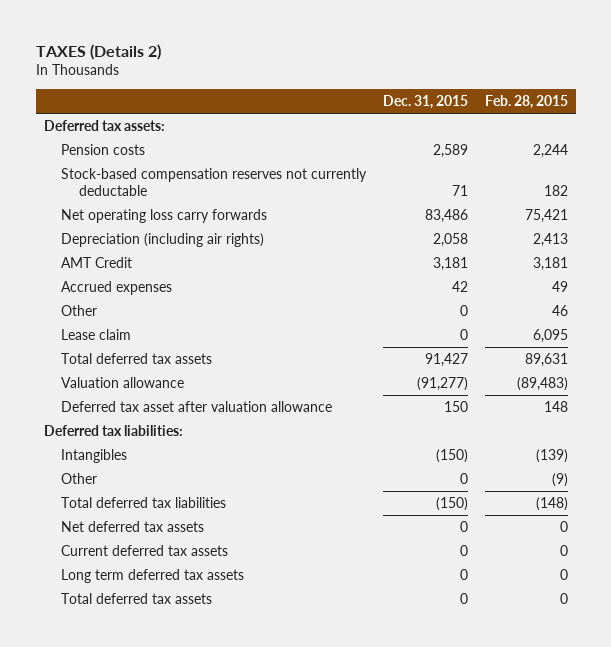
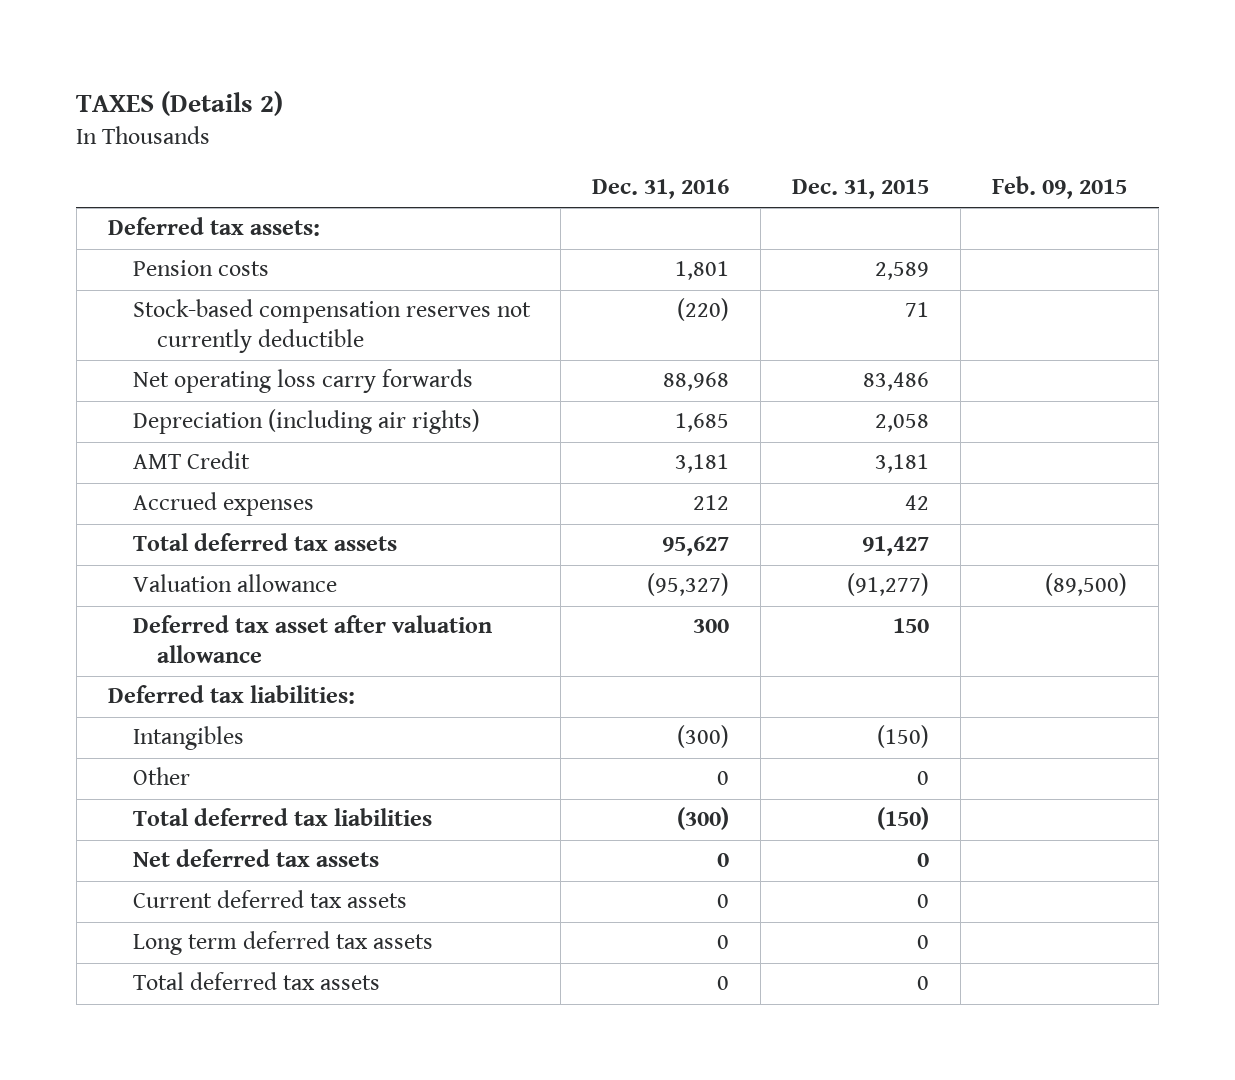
[484,95,568,110] Feb. 28, 2015 -> none
none -> [592,179,730,200] Dec. 31, 2016
none -> [992,176,1128,200] Feb. 09, 2015
[61,168,368,197] Stock-based compensation reserves not currently deductable -> [132,299,531,354] Stock-based compensation reserves not currently deductible
[61,305,98,317] Other -> none
[61,329,132,341] Lease claim -> none

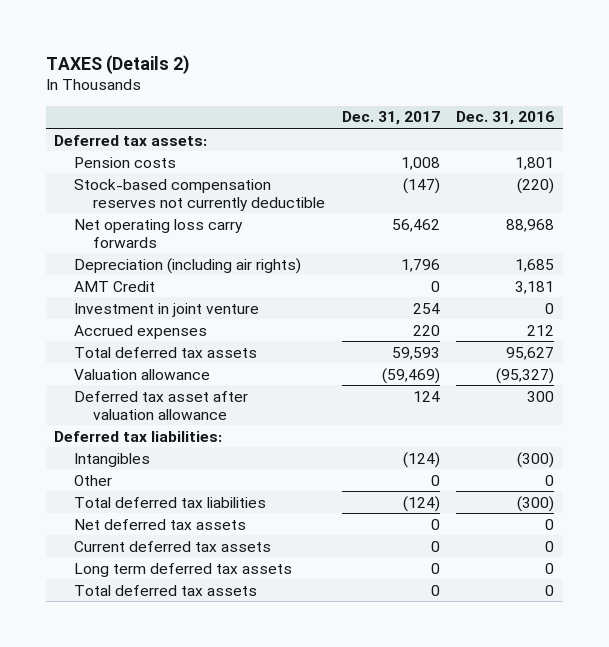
[792,179,930,200] Dec. 31, 2015 -> none
[992,176,1128,200] Feb. 09, 2015 -> none
none -> [341,111,440,126] Dec. 31, 2017
none -> [73,302,259,317] Investment in joint venture

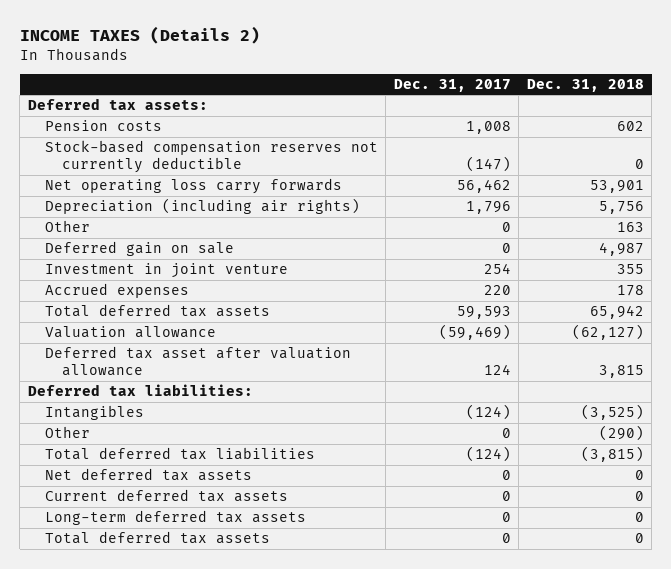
[45,54,190,74] TAXES (Details 2) -> [19,26,260,45] INCOME TAXES (Details 2)
[456,111,555,126] Dec. 31, 2016 -> none
none -> [526,78,644,92] Dec. 31, 2018
[73,280,155,292] AMT Credit -> none
none -> [44,220,90,233] Other
none -> [44,241,234,257] Deferred gain on sale
[73,562,292,577] Long term deferred tax assets -> [44,510,306,526] Long-term deferred tax assets

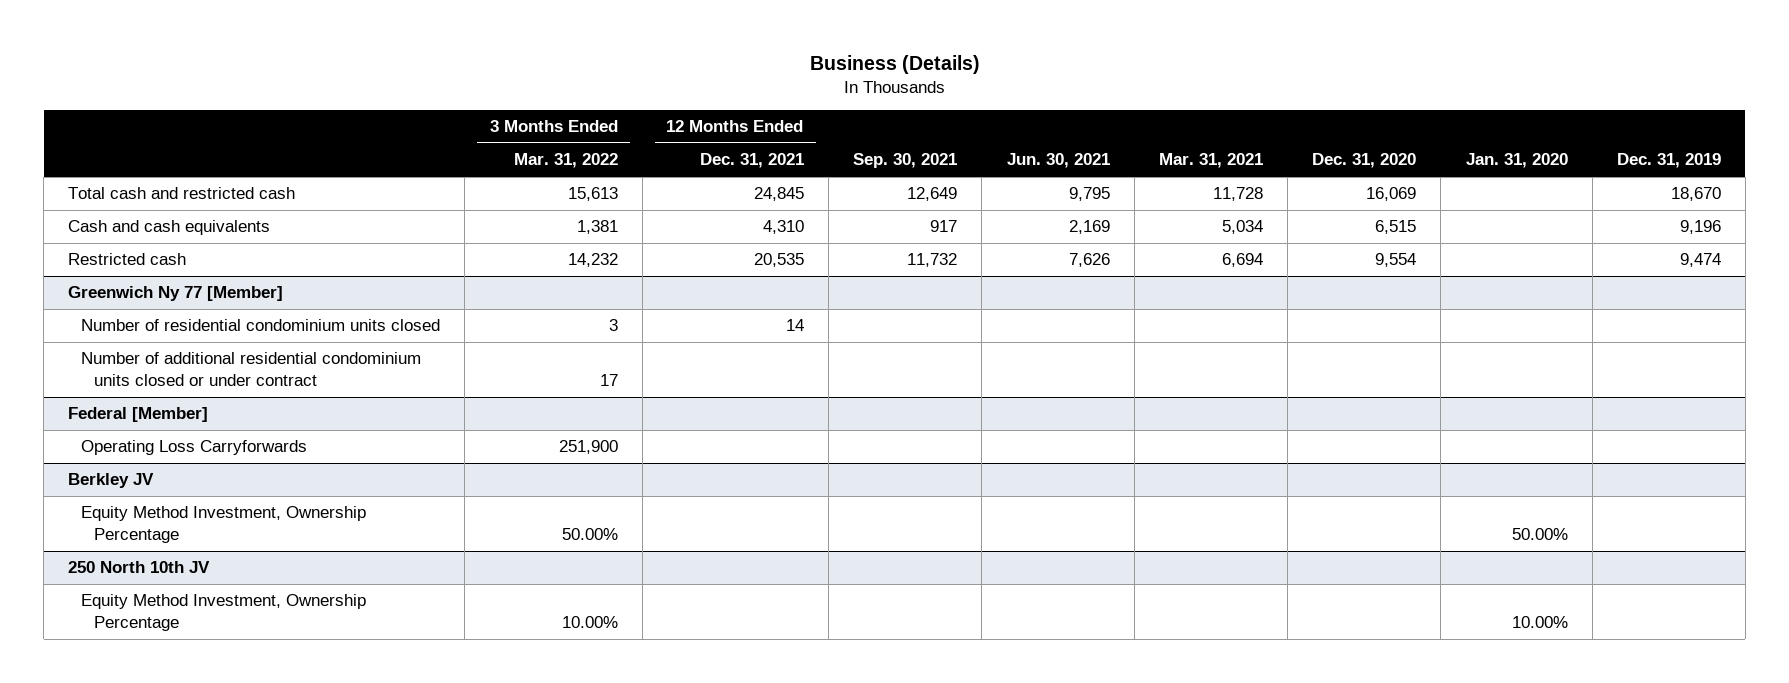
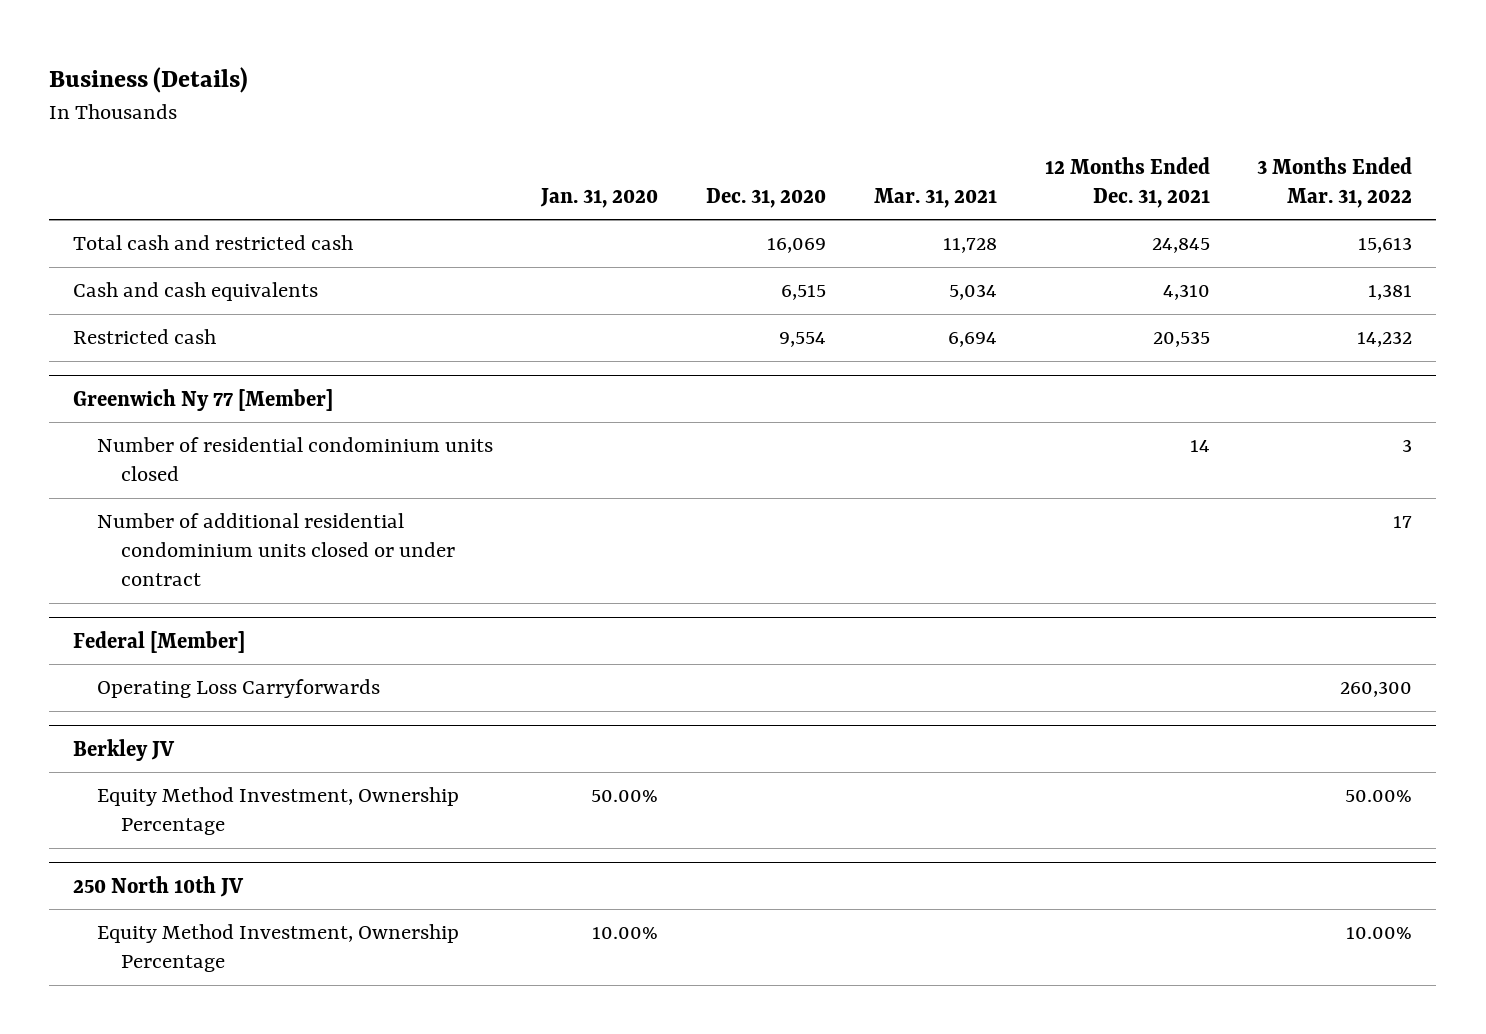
[853,153,958,169] Sep. 30, 2021 -> none
[1006,153,1110,169] Jun. 30, 2021 -> none
[1616,153,1721,169] Dec. 31, 2019 -> none
[558,440,618,455] 251,900 -> [1340,681,1413,698] 260,300

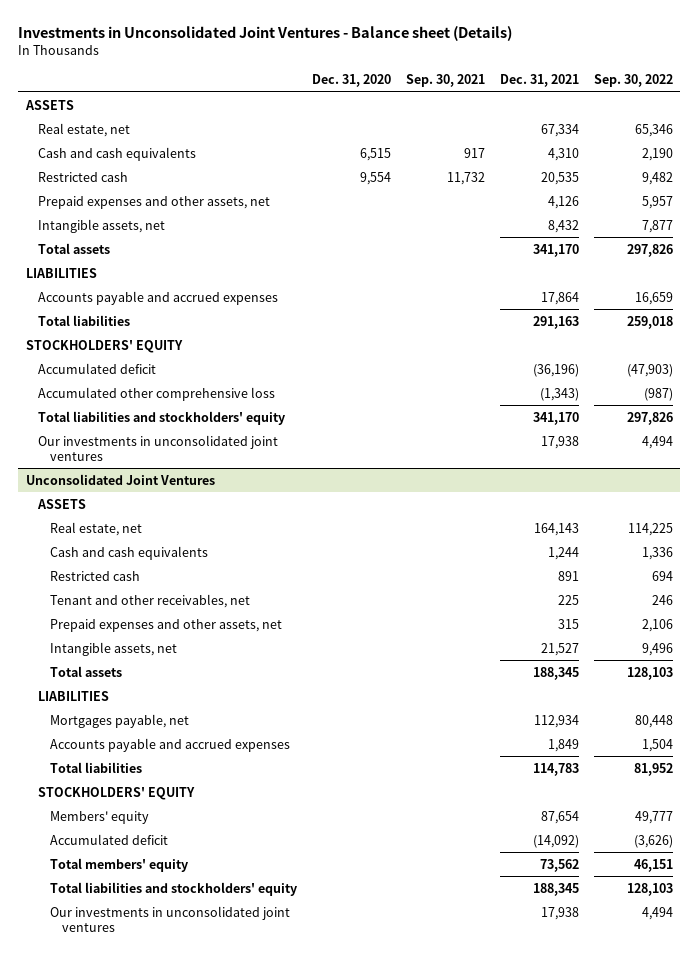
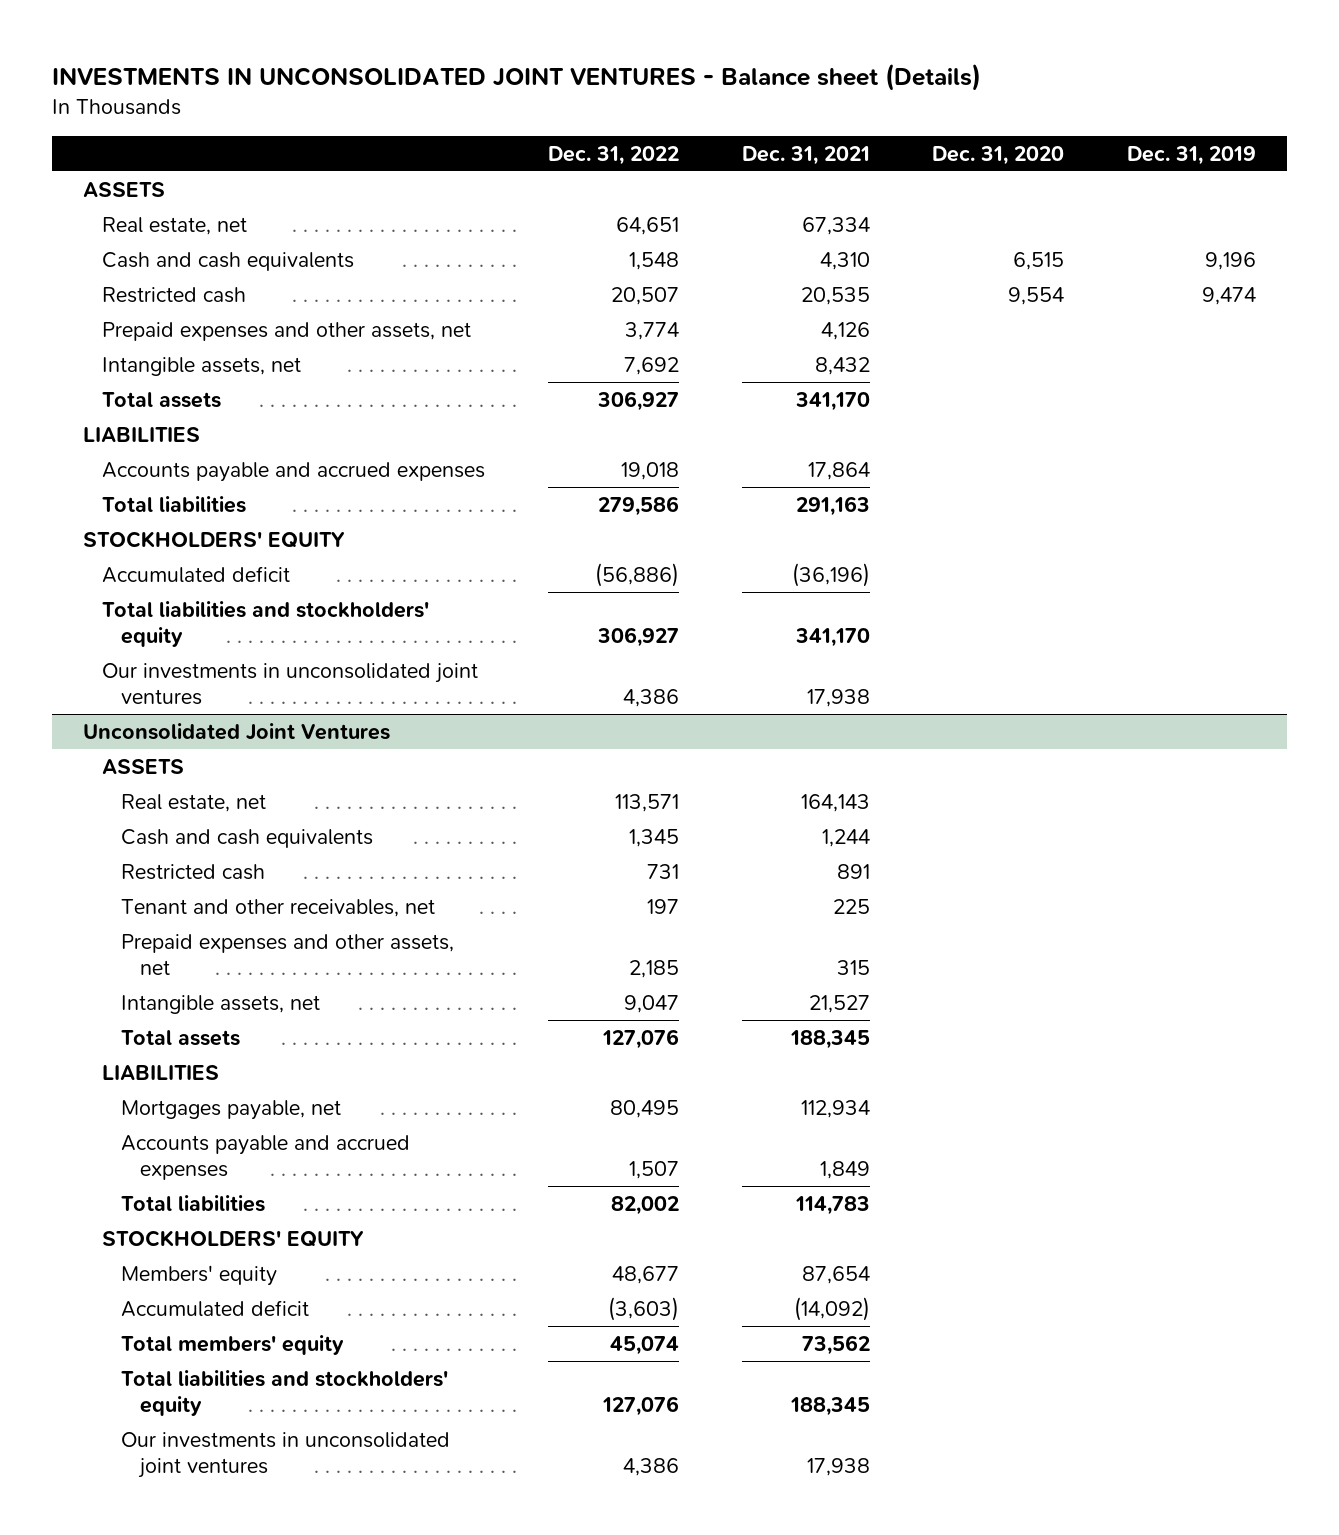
[18,25,513,41] Investments in Unconsolidated Joint Ventures - Balance sheet (Details) -> [52,63,982,92] INVESTMENTS IN UNCONSOLIDATED JOINT VENTURES - Balance sheet (Details)
[405,74,485,88] Sep. 30, 2021 -> none
[593,74,673,88] Sep. 30, 2022 -> none
none -> [547,145,679,165] Dec. 31, 2022
none -> [1126,145,1256,165] Dec. 31, 2019
[37,386,275,401] Accumulated other comprehensive loss -> none

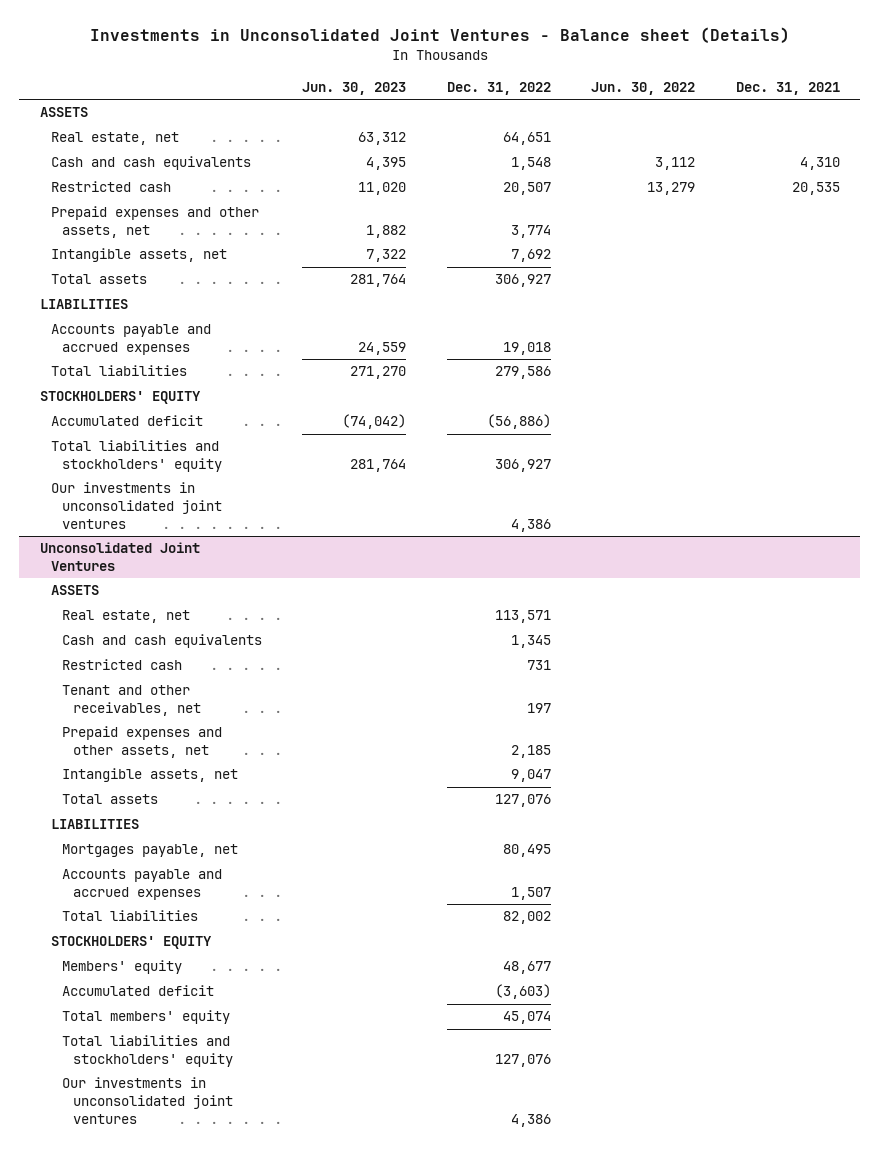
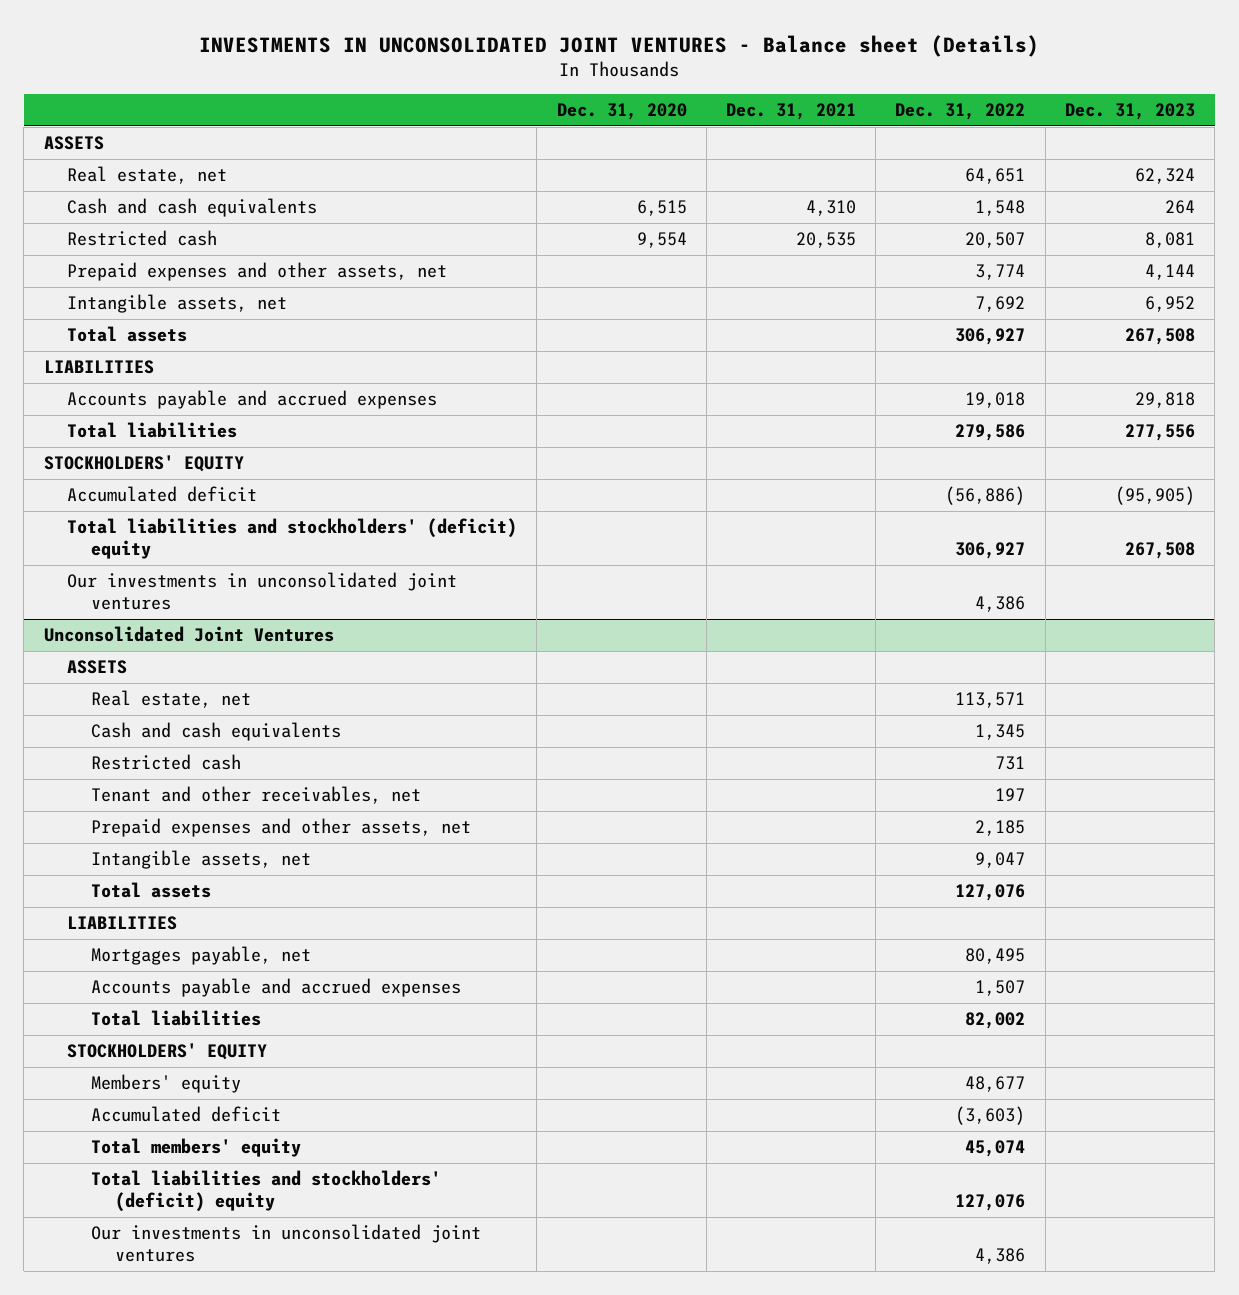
[89,27,790,44] Investments in Unconsolidated Joint Ventures - Balance sheet (Details) -> [199,34,1040,57] INVESTMENTS IN UNCONSOLIDATED JOINT VENTURES - Balance sheet (Details)
[302,81,407,95] Jun. 30, 2023 -> none
[591,81,696,95] Jun. 30, 2022 -> none
none -> [556,103,687,121] Dec. 31, 2020
none -> [1064,103,1195,121] Dec. 31, 2023
[50,440,222,473] Total liabilities and stockholders' equity -> [67,518,518,559] Total liabilities and stockholders' (deficit) equity
[61,1035,233,1068] Total liabilities and stockholders' equity -> [90,1170,441,1212] Total liabilities and stockholders' (deficit) equity

